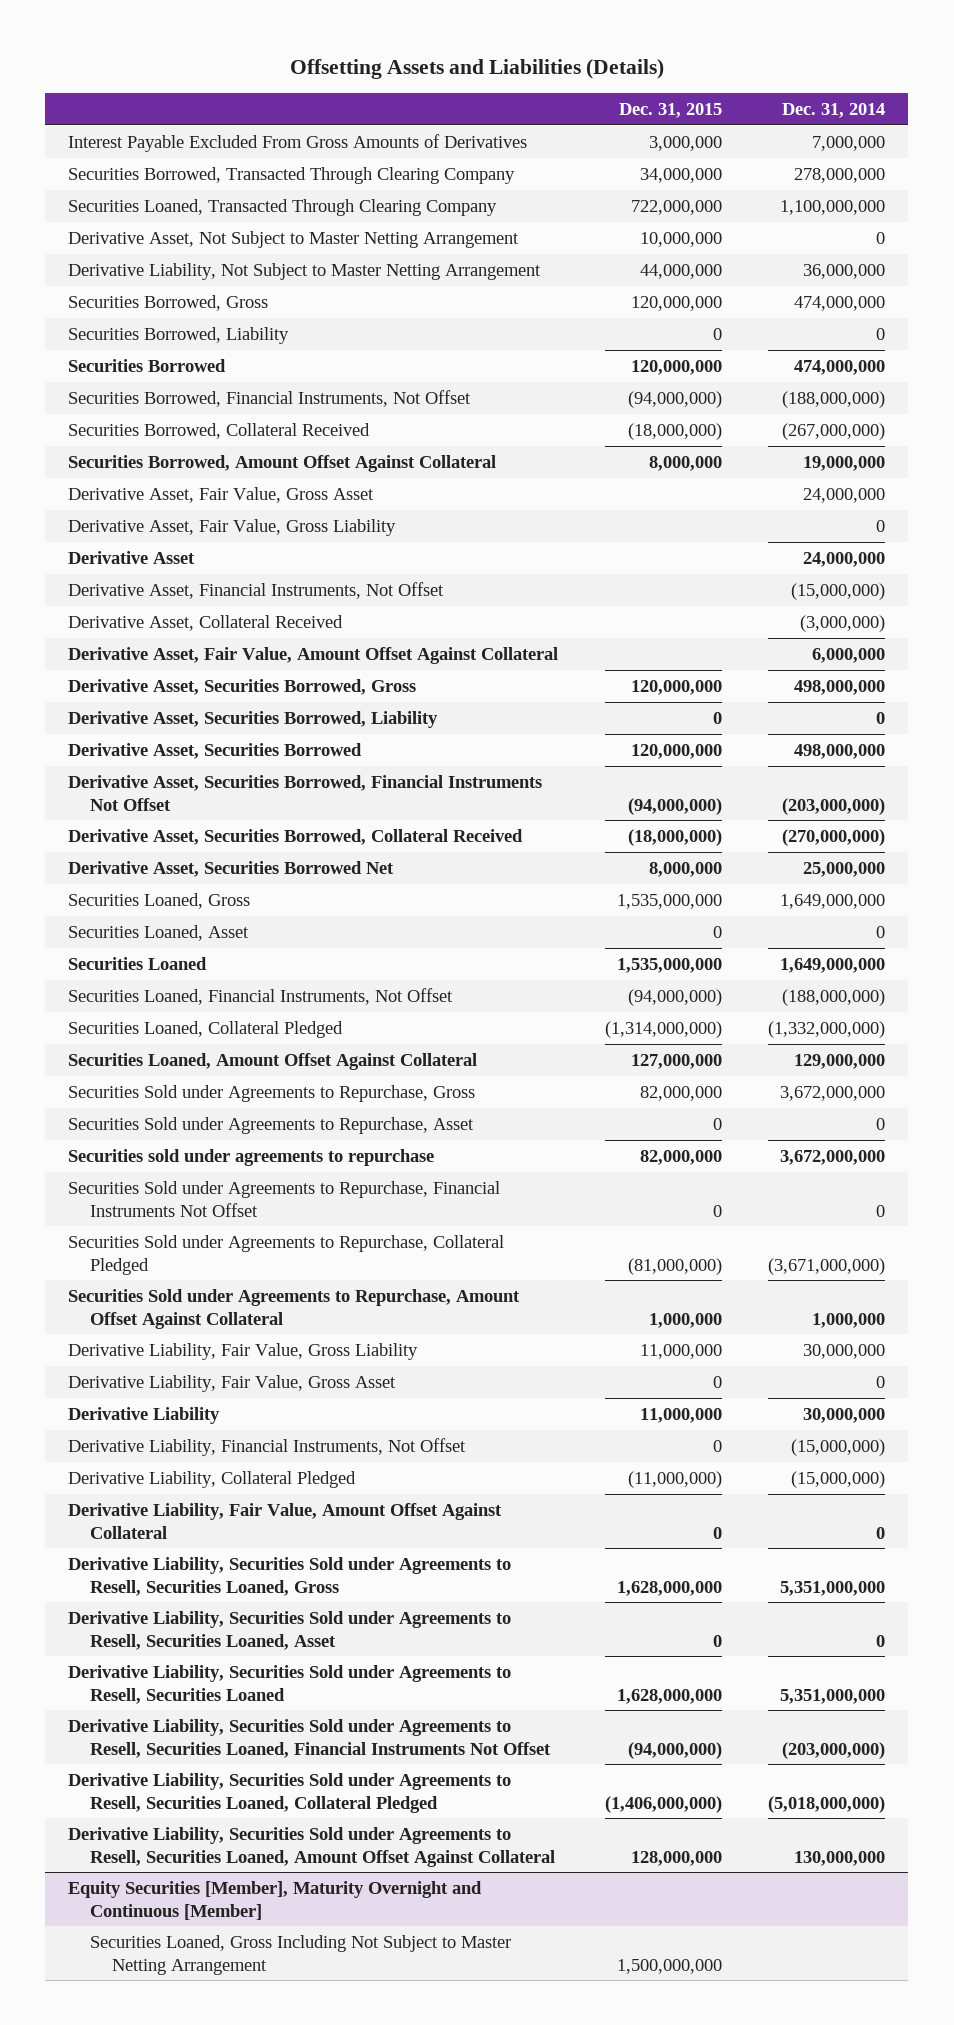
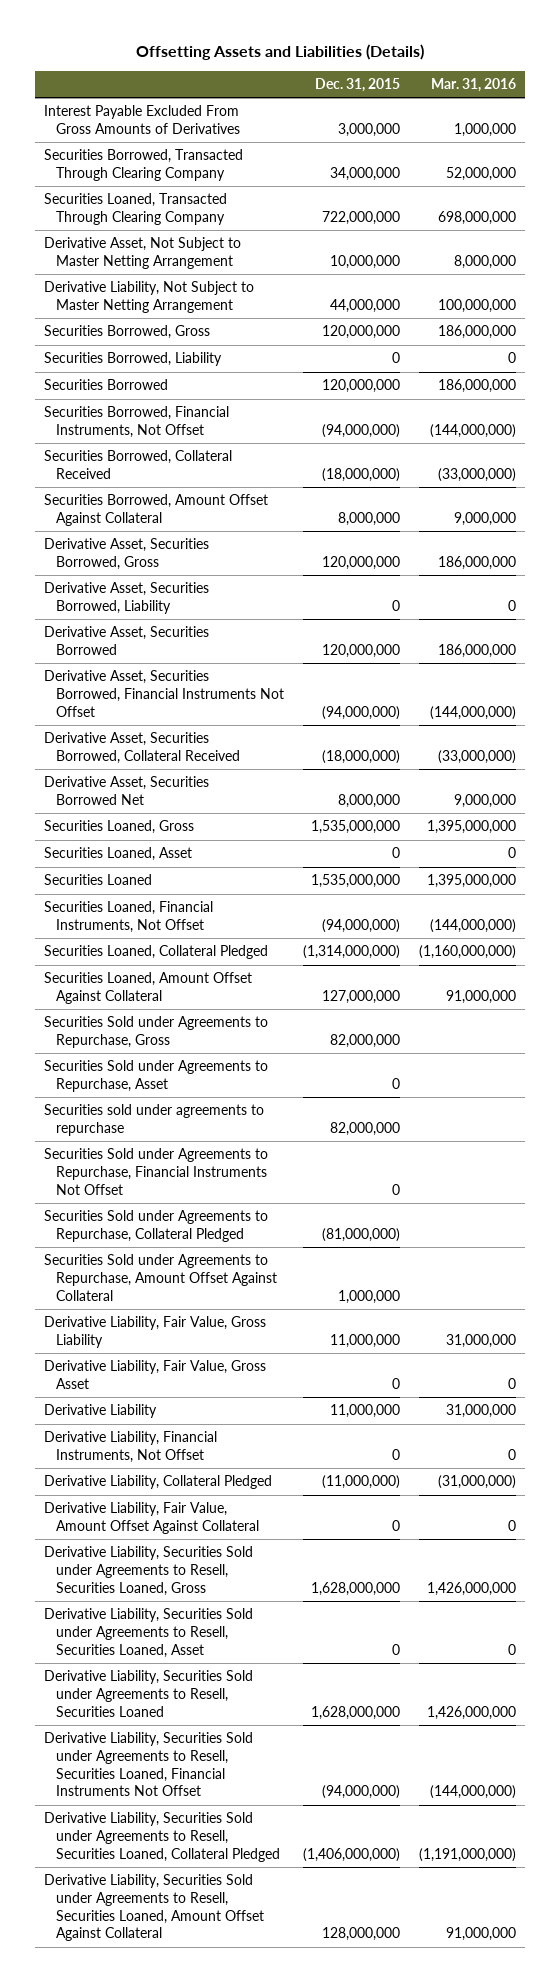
[782,102,886,118] Dec. 31, 2014 -> none
none -> [430,77,516,92] Mar. 31, 2016
[68,486,375,503] Derivative Asset, Fair Value, Gross Asset -> none
[68,518,397,536] Derivative Asset, Fair Value, Gross Liability -> none
[68,550,196,564] Derivative Asset -> none
[68,581,445,599] Derivative Asset, Financial Instruments, Not Offset -> none
[68,614,344,631] Derivative Asset, Collateral Received -> none
[68,646,559,664] Derivative Asset, Fair Value, Amount Offset Against Collateral -> none
[68,1880,483,1920] Equity Securities [Member], Maturity Overnight and Continuous [Member] -> none
[89,1934,511,1975] Securities Loaned, Gross Including Not Subject to Master Netting Arrangement -> none

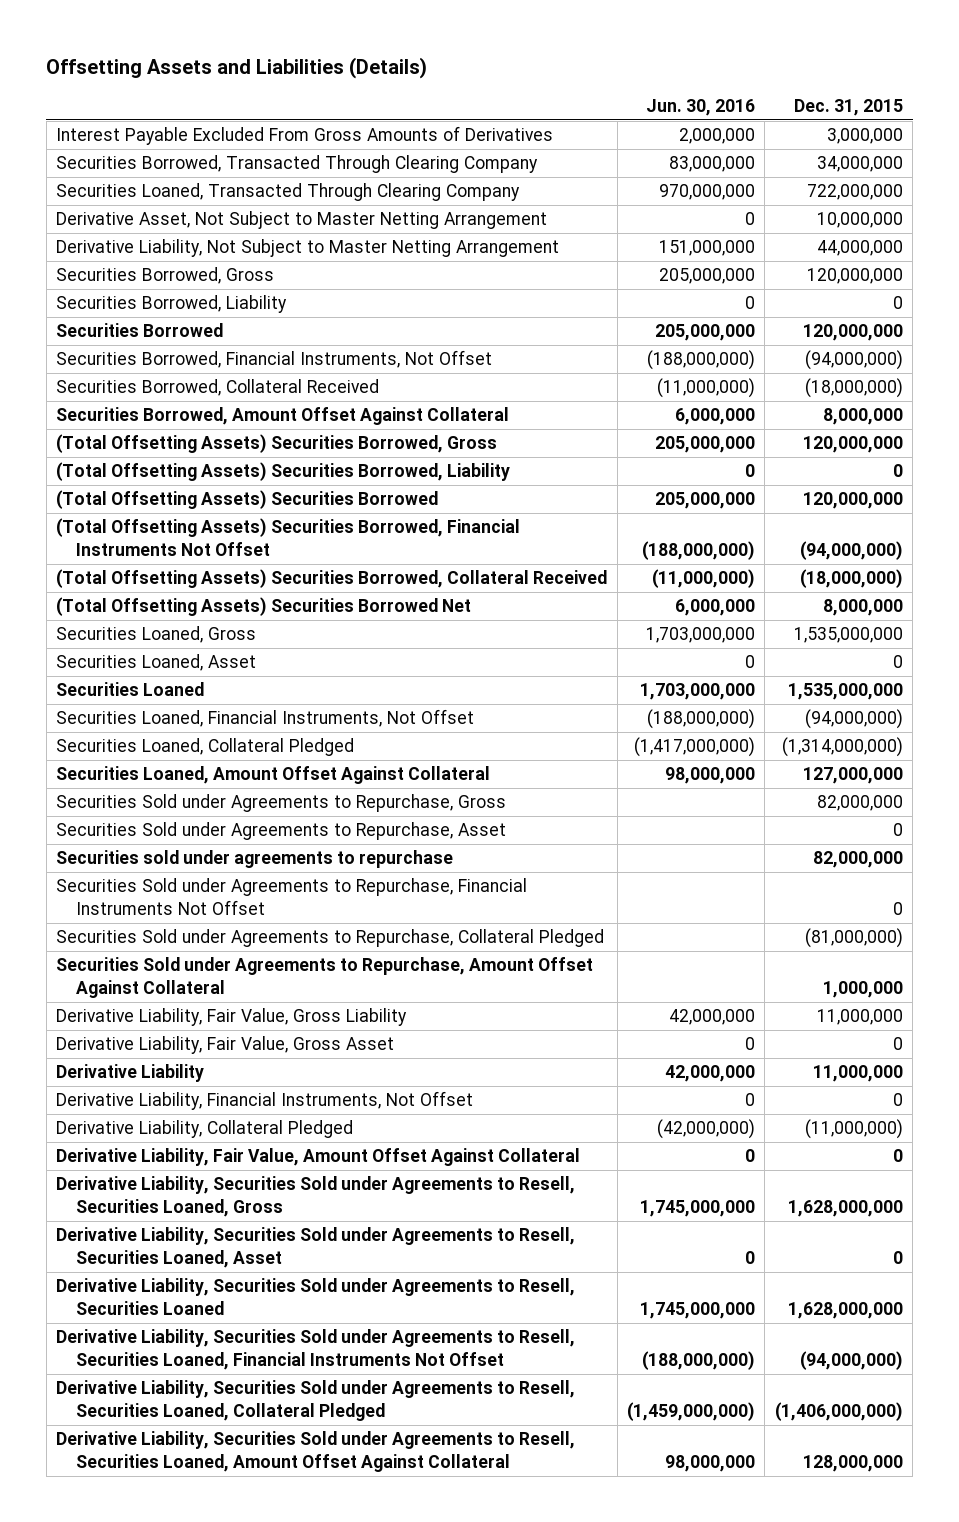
[430,77,516,92] Mar. 31, 2016 -> none
none -> [645,98,755,116] Jun. 30, 2016
[44,538,210,571] Derivative Asset, Securities Borrowed, Gross -> [56,434,498,454] (Total Offsetting Assets) Securities Borrowed, Gross
[44,582,210,615] Derivative Asset, Securities Borrowed, Liability -> [56,462,511,482] (Total Offsetting Assets) Securities Borrowed, Liability
[44,626,210,656] Derivative Asset, Securities Borrowed -> [56,490,439,510] (Total Offsetting Assets) Securities Borrowed
[44,670,284,717] Derivative Asset, Securities Borrowed, Financial Instruments Not Offset -> [56,518,521,556] (Total Offsetting Assets) Securities Borrowed, Financial Instruments Not Offset
[44,732,240,765] Derivative Asset, Securities Borrowed, Collateral Received -> [56,569,608,589] (Total Offsetting Assets) Securities Borrowed, Collateral Received
[44,776,210,806] Derivative Asset, Securities Borrowed Net -> [56,597,472,617] (Total Offsetting Assets) Securities Borrowed Net

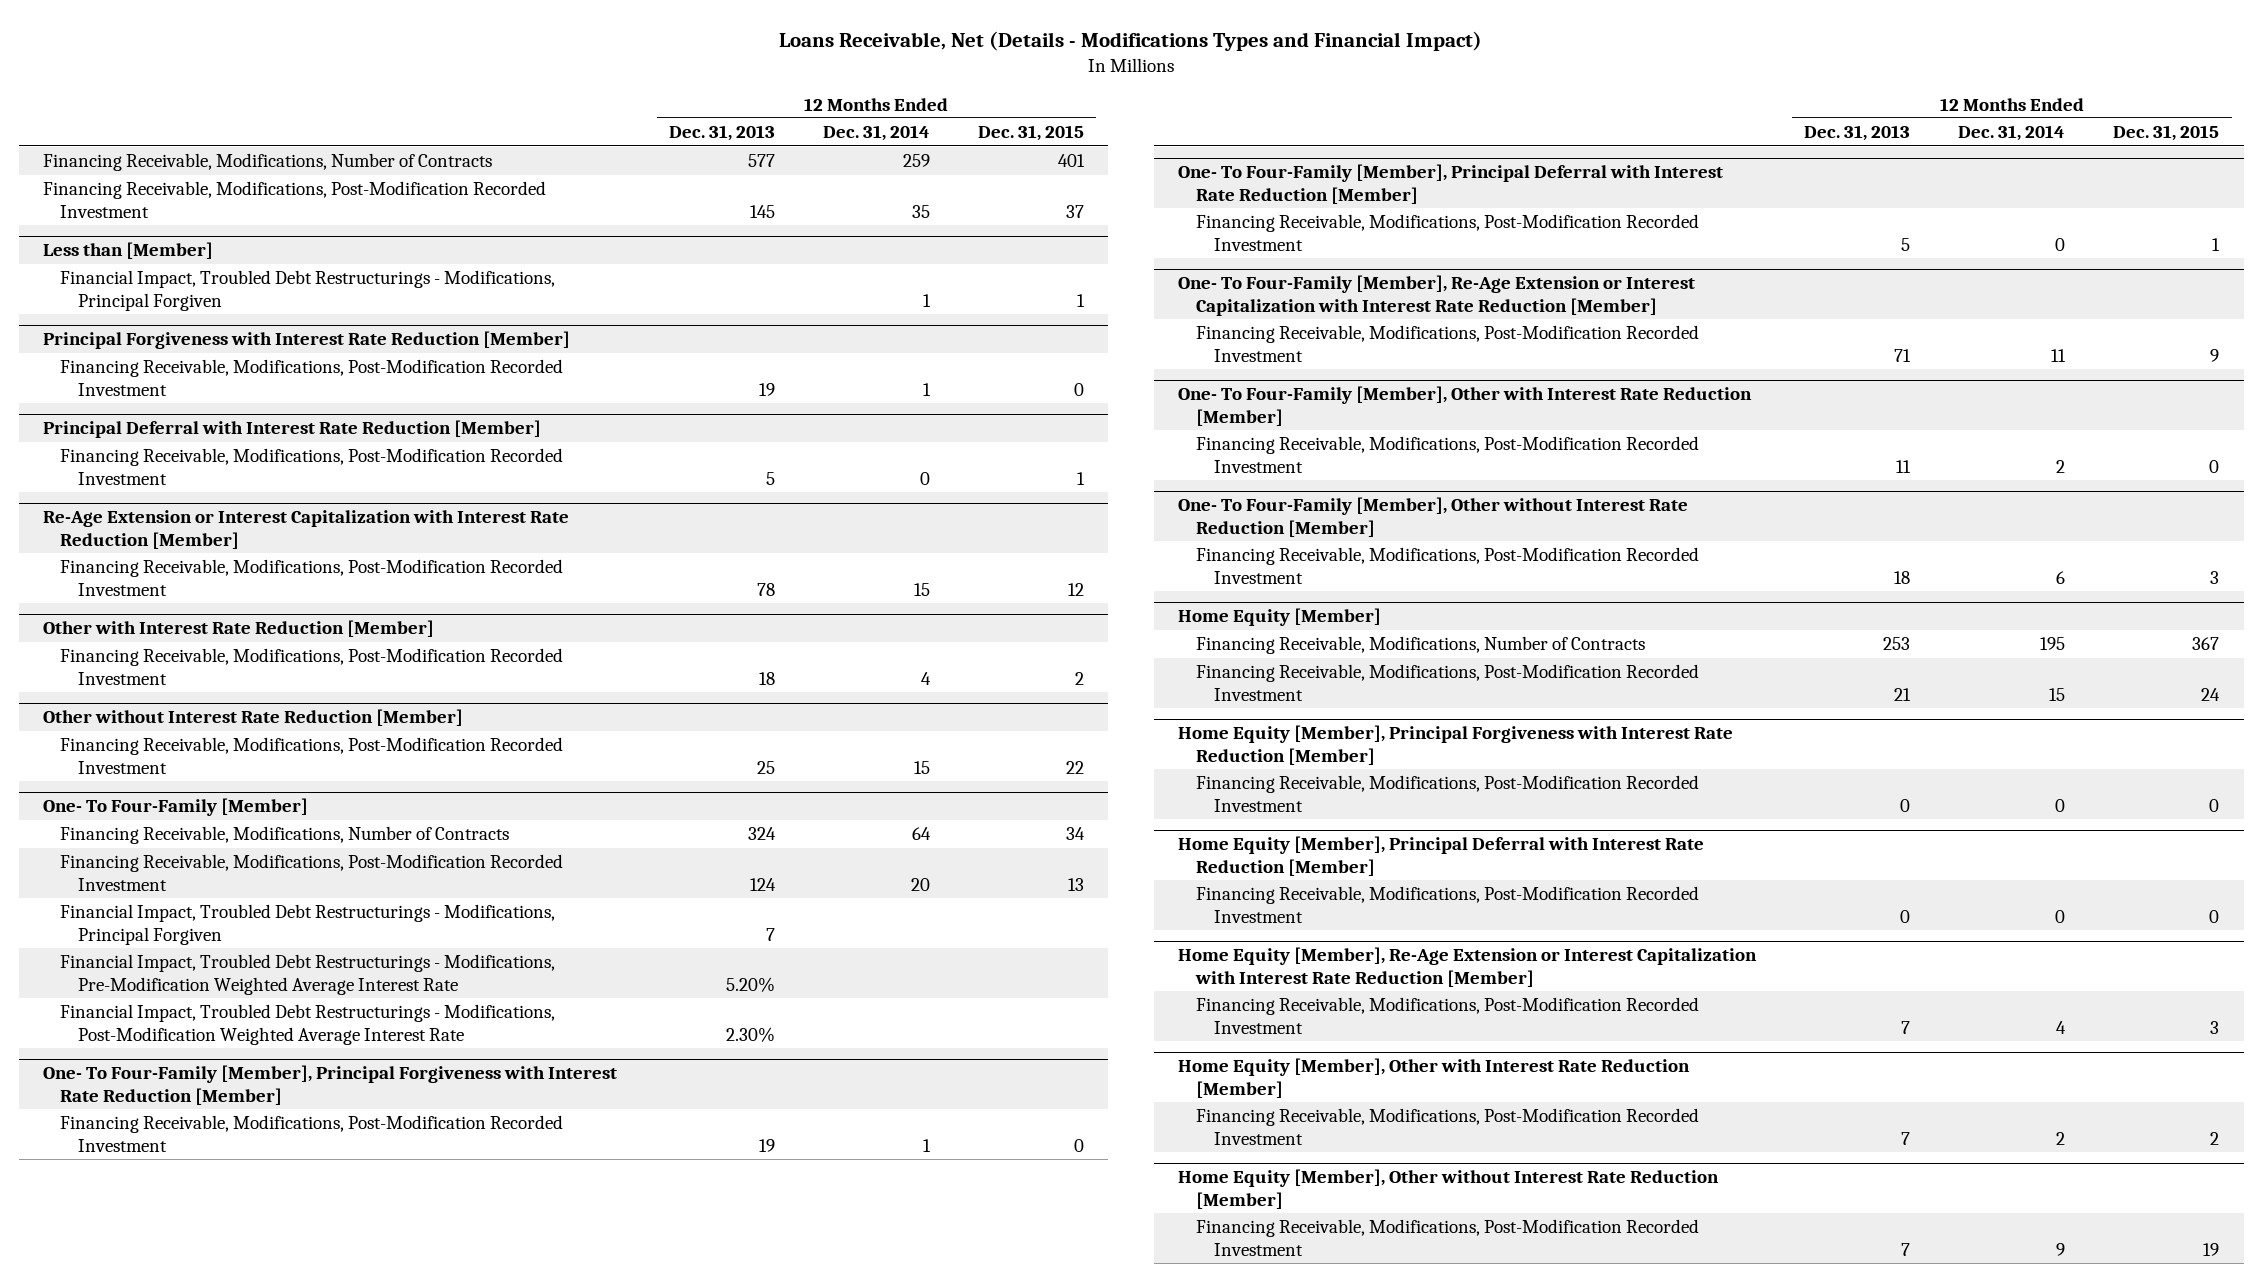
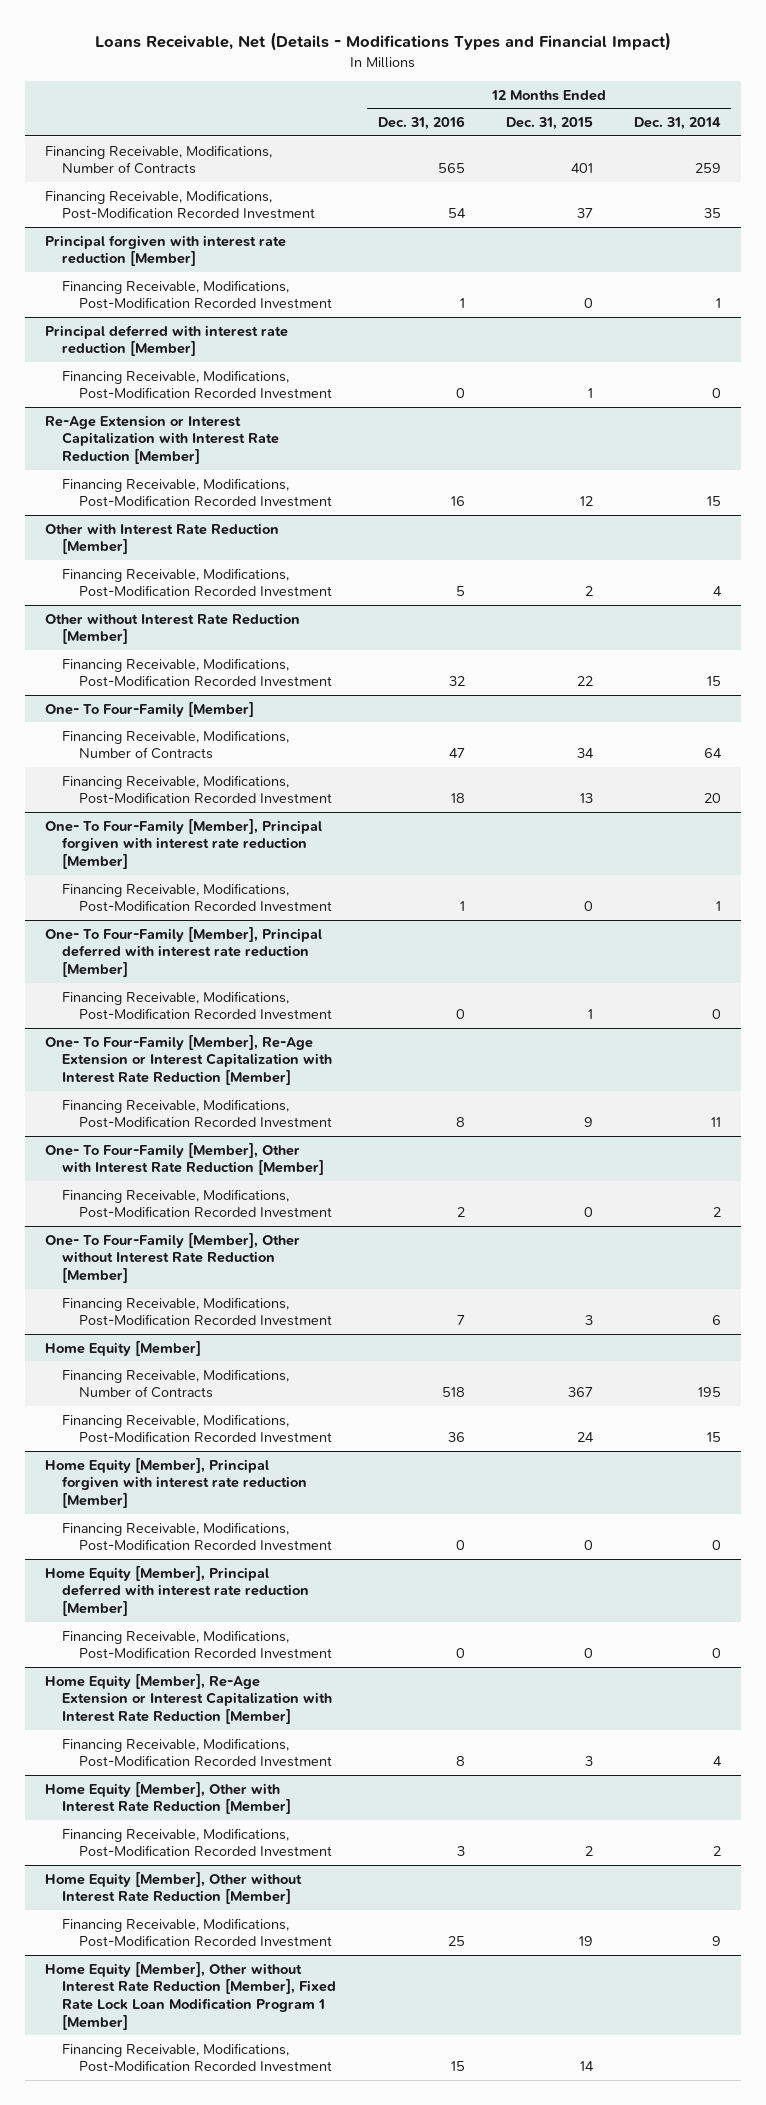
[668,125,775,142] Dec. 31, 2013 -> none
none -> [377,116,465,131] Dec. 31, 2016
[42,242,213,260] Less than [Member] -> none
[60,270,556,311] Financial Impact, Troubled Debt Restructurings - Modifications, Principal Forgiven -> none
[42,331,570,350] Principal Forgiveness with Interest Rate Reduction [Member] -> [45,234,287,267] Principal forgiven with interest rate reduction [Member]
[42,420,541,439] Principal Deferral with Interest Rate Reduction [Member] -> [45,324,289,357] Principal deferred with interest rate reduction [Member]
[60,904,556,945] Financial Impact, Troubled Debt Restructurings - Modifications, Principal Forgiven -> none
[60,954,556,995] Financial Impact, Troubled Debt Restructurings - Modifications, Pre-Modification Weighted Average Interest Rate -> none
[60,1004,556,1045] Financial Impact, Troubled Debt Restructurings - Modifications, Post-Modification Weighted Average Interest Rate -> none
[42,1065,617,1105] One- To Four-Family [Member], Principal Forgiveness with Interest Rate Reduction [Member] -> [45,818,323,869] One- To Four-Family [Member], Principal forgiven with interest rate reduction [Member]
[1178,164,1724,204] One- To Four-Family [Member], Principal Deferral with Interest Rate Reduction [Member] -> [45,926,323,977] One- To Four-Family [Member], Principal deferred with interest rate reduction [Member]
[1178,725,1734,765] Home Equity [Member], Principal Forgiveness with Interest Rate Reduction [Member] -> [45,1457,308,1508] Home Equity [Member], Principal forgiven with interest rate reduction [Member]
[1178,836,1705,876] Home Equity [Member], Principal Deferral with Interest Rate Reduction [Member] -> [45,1565,310,1616] Home Equity [Member], Principal deferred with interest rate reduction [Member]
none -> [45,1961,337,2030] Home Equity [Member], Other without Interest Rate Reduction [Member], Fixed Rate Lock Loan Modification Program 1 [Member]
none -> [62,2042,333,2073] Financing Receivable, Modifications, Post-Modification Recorded Investment

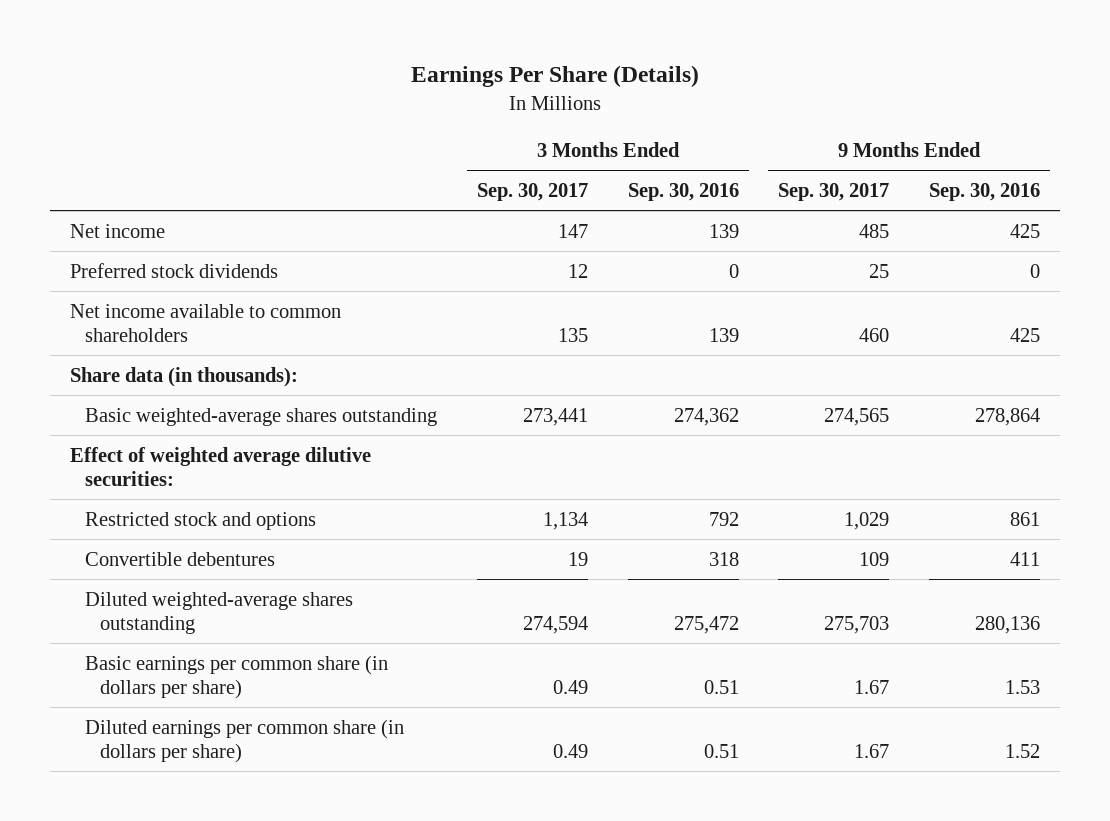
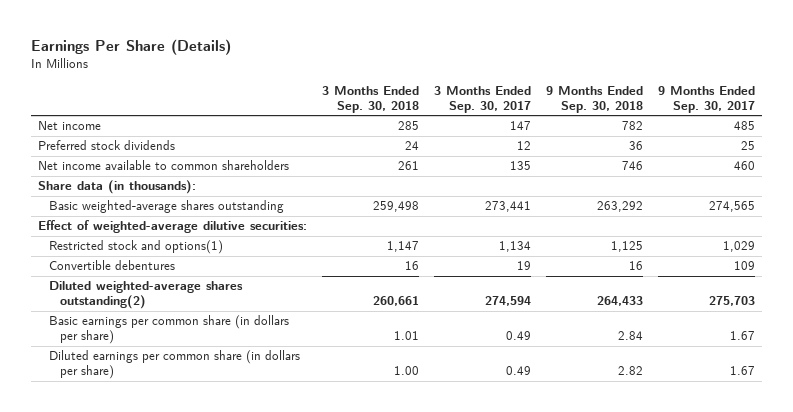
[627,183,739,202] Sep. 30, 2016 -> none
[928,183,1040,202] Sep. 30, 2016 -> none
none -> [322,85,420,113] 3 Months Ended Sep. 30, 2018
none -> [546,85,644,113] 9 Months Ended Sep. 30, 2018
[70,446,372,486] Effect of weighted average dilutive securities: -> [38,220,308,234] Effect of weighted-average dilutive securities:
[85,511,317,530] Restricted stock and options -> [49,240,224,255] Restricted stock and options(1)
[85,591,354,634] Diluted weighted-average shares outstanding -> [49,281,244,310] Diluted weighted-average shares outstanding(2)

